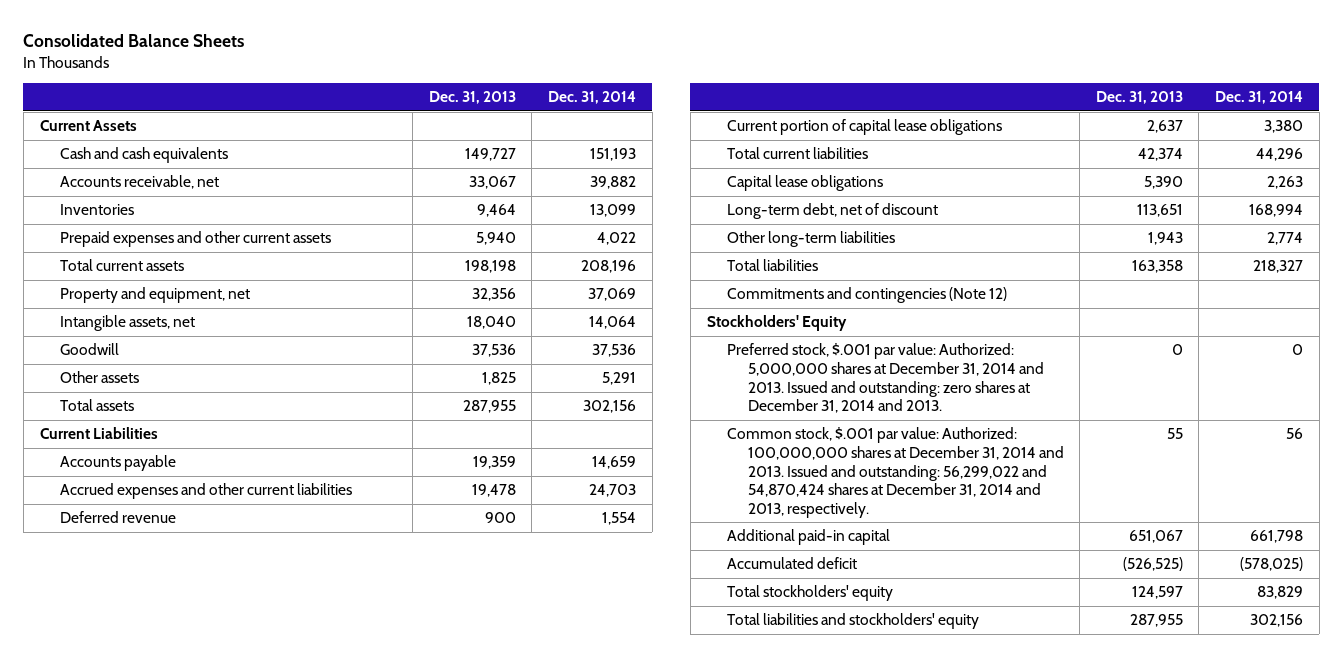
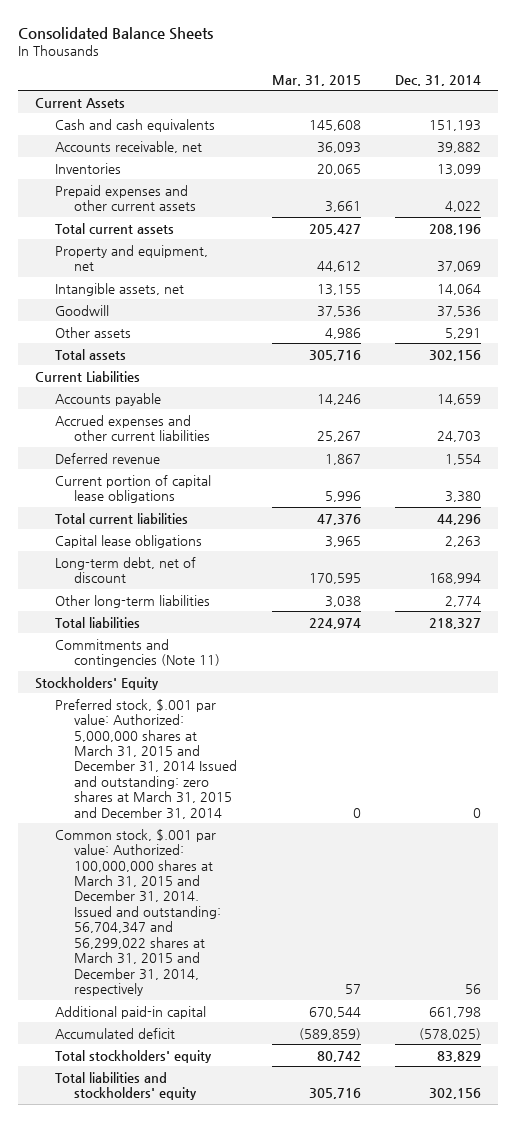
[428,91,516,105] Dec. 31, 2013 -> none
none -> [271,74,361,86] Mar. 31, 2015
[727,287,1008,304] Commitments and contingencies (Note 12) -> [54,638,221,668] Commitments and contingencies (Note 11)
[727,343,1044,414] Preferred stock, $.001 par value: Authorized: 5,000,000 shares at December 31, 2014 and 2013. Issued and outstanding: zero shares at December 31, 2014 and 2013. -> [54,698,238,819] Preferred stock, $.001 par value: Authorized: 5,000,000 shares at March 31, 2015 and December 31, 2014 Issued and outstanding: zero shares at March 31, 2015 and December 31, 2014
[727,427,1064,518] Common stock, $.001 par value: Authorized: 100,000,000 shares at December 31, 2014 and 2013. Issued and outstanding: 56,299,022 and 54,870,424 shares at December 31, 2014 and 2013, respectively. -> [54,828,222,997] Common stock, $.001 par value: Authorized: 100,000,000 shares at March 31, 2015 and December 31, 2014. Issued and outstanding: 56,704,347 and 56,299,022 shares at March 31, 2015 and December 31, 2014, respectively

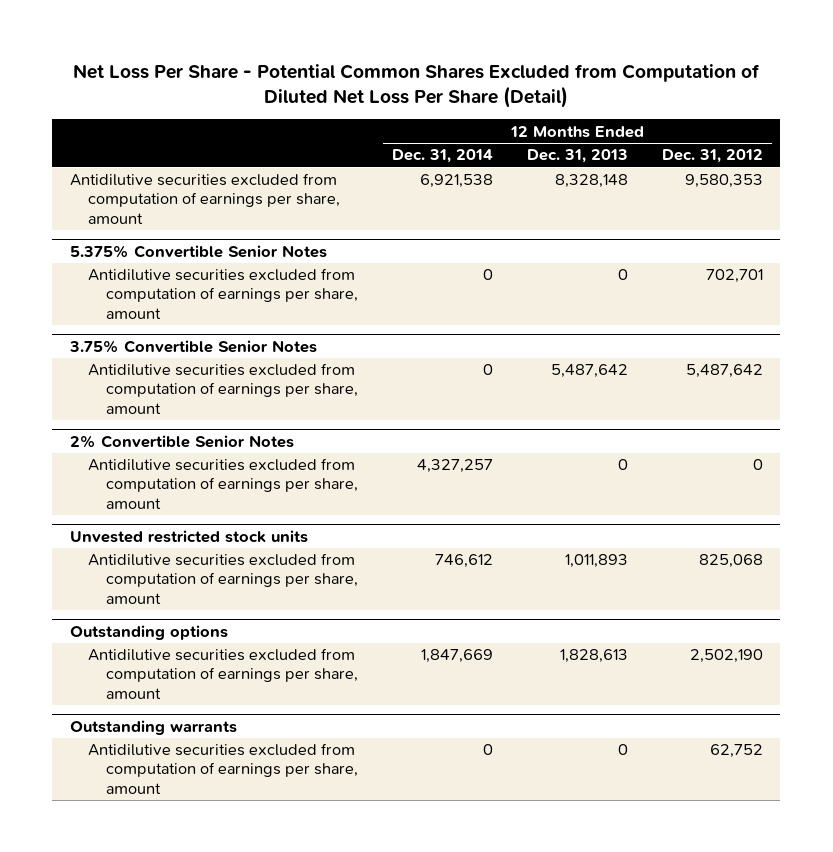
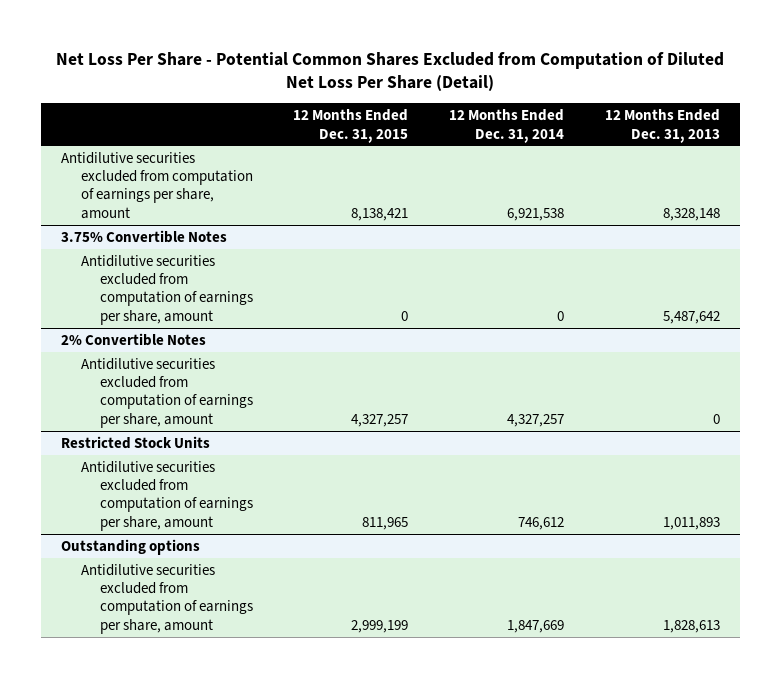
[662,149,764,164] Dec. 31, 2012 -> none
none -> [293,109,409,143] 12 Months Ended Dec. 31, 2015
[69,244,327,258] 5.375% Convertible Senior Notes -> none
[87,268,358,319] Antidilutive securities excluded from computation of earnings per share, amount -> none
[68,339,317,353] 3.75% Convertible Senior Notes -> [61,229,228,243] 3.75% Convertible Notes
[69,434,294,448] 2% Convertible Senior Notes -> [61,332,207,346] 2% Convertible Notes
[69,529,308,543] Unvested restricted stock units -> [61,435,211,449] Restricted Stock Units
[69,719,237,735] Outstanding warrants -> none
[87,743,358,794] Antidilutive securities excluded from computation of earnings per share, amount -> none

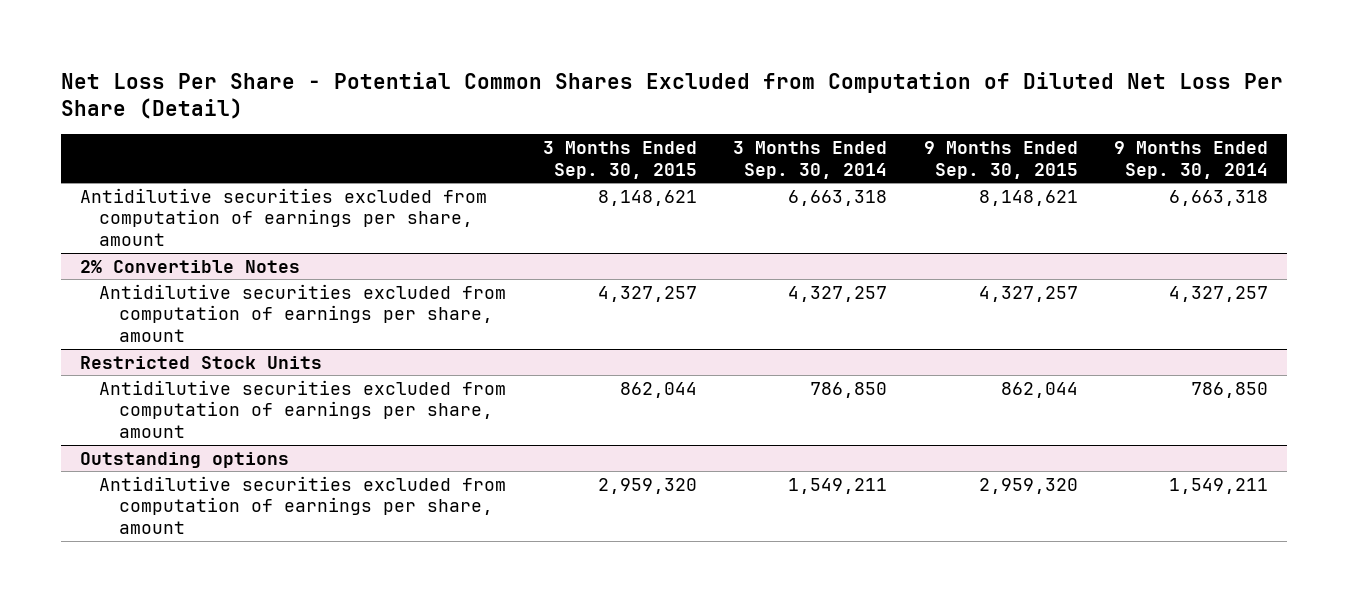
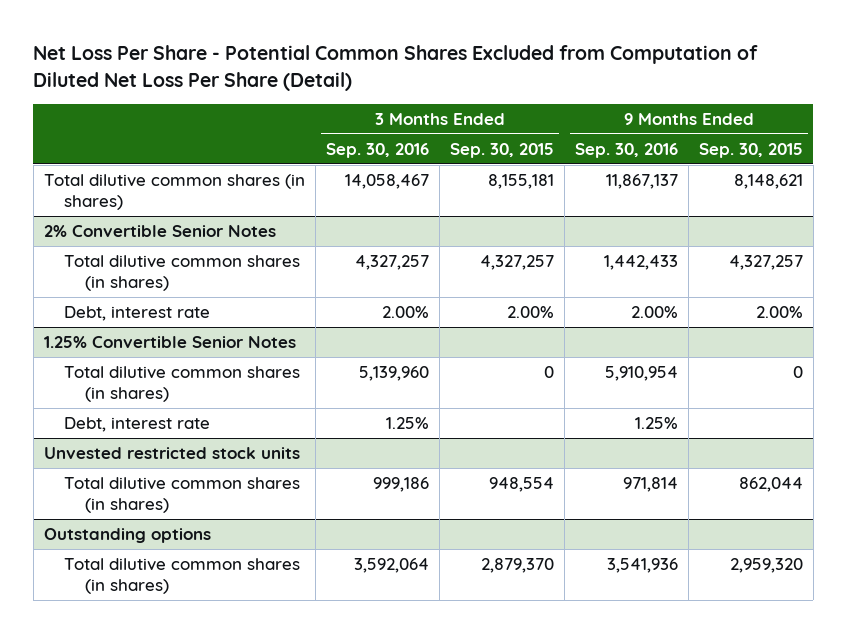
[733,140,888,179] 3 Months Ended Sep. 30, 2014 -> none
[1114,140,1269,179] 9 Months Ended Sep. 30, 2014 -> none
none -> [325,142,429,158] Sep. 30, 2016
none -> [574,142,678,158] Sep. 30, 2016
[79,187,487,247] Antidilutive securities excluded from computation of earnings per share, amount -> none
[99,379,507,439] Antidilutive securities excluded from computation of earnings per share, amount -> none
none -> [43,174,305,211] Total dilutive common shares (in shares)
[79,259,300,273] 2% Convertible Notes -> [43,225,276,238] 2% Convertible Senior Notes
[99,283,507,343] Antidilutive securities excluded from computation of earnings per share, amount -> [64,255,301,292] Total dilutive common shares (in shares)
none -> [64,306,211,322] Debt, interest rate
none -> [43,336,296,349] 1.25% Convertible Senior Notes
none -> [64,366,301,403] Total dilutive common shares (in shares)
none -> [64,417,211,433] Debt, interest rate
[79,355,322,369] Restricted Stock Units -> [43,447,300,460] Unvested restricted stock units
none -> [64,477,301,514] Total dilutive common shares (in shares)
[99,475,507,535] Antidilutive securities excluded from computation of earnings per share, amount -> none
none -> [64,558,301,595] Total dilutive common shares (in shares)

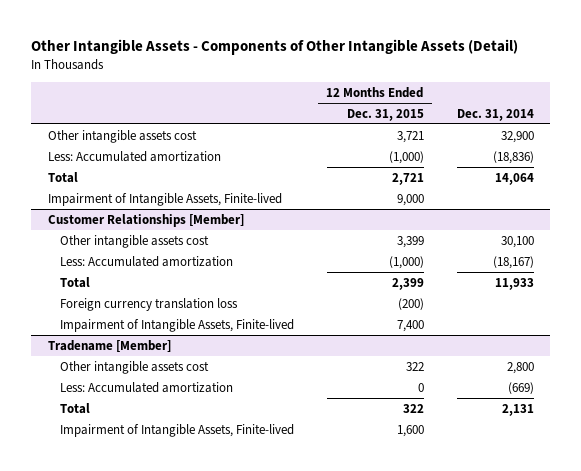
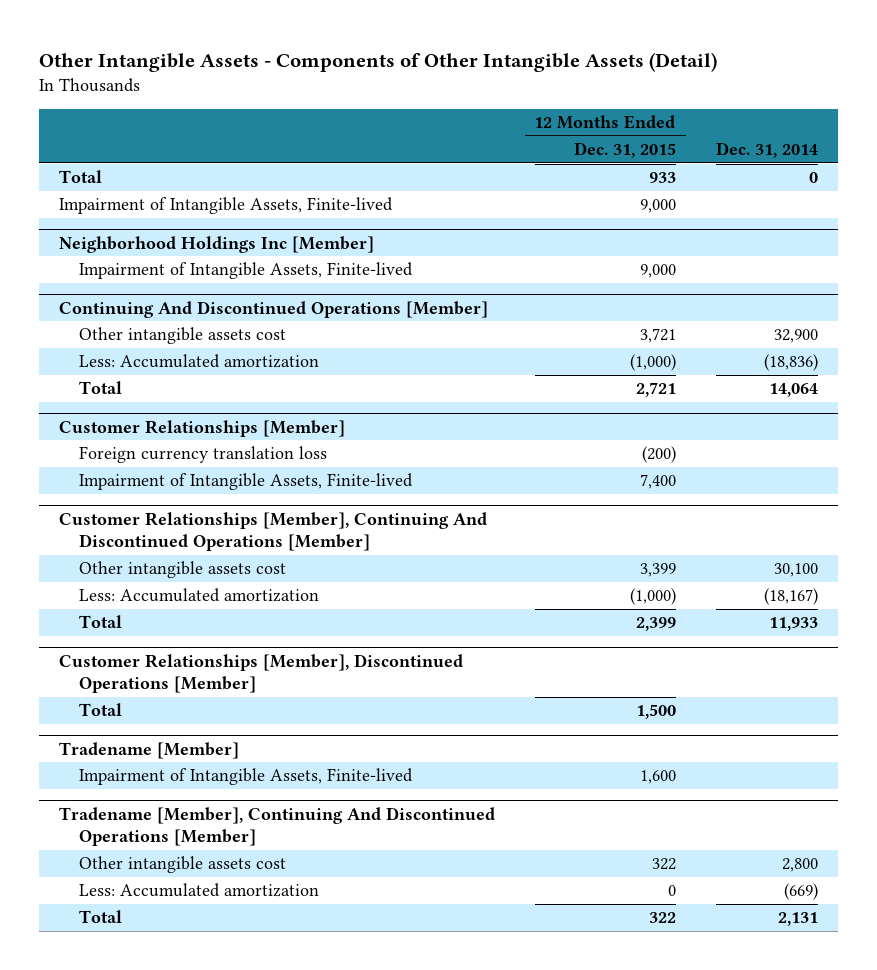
none -> [59,170,103,184] Total
[47,192,282,206] Impairment of Intangible Assets, Finite-lived -> [59,197,394,215] Impairment of Intangible Assets, Finite-lived
none -> [59,235,375,253] Neighborhood Holdings Inc [Member]
none -> [78,262,413,280] Impairment of Intangible Assets, Finite-lived
none -> [59,300,489,318] Continuing And Discontinued Operations [Member]
[59,297,238,311] Foreign currency translation loss -> [78,446,327,464] Foreign currency translation loss
[59,318,294,332] Impairment of Intangible Assets, Finite-lived -> [78,473,413,491] Impairment of Intangible Assets, Finite-lived
none -> [59,511,488,552] Customer Relationships [Member], Continuing And Discontinued Operations [Member]
none -> [59,653,464,694] Customer Relationships [Member], Discontinued Operations [Member]
none -> [78,703,122,717] Total
[59,423,294,437] Impairment of Intangible Assets, Finite-lived -> [78,768,413,786] Impairment of Intangible Assets, Finite-lived
none -> [59,806,496,847] Tradename [Member], Continuing And Discontinued Operations [Member]

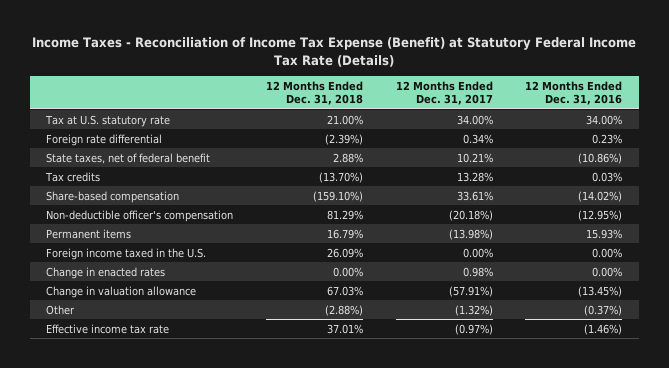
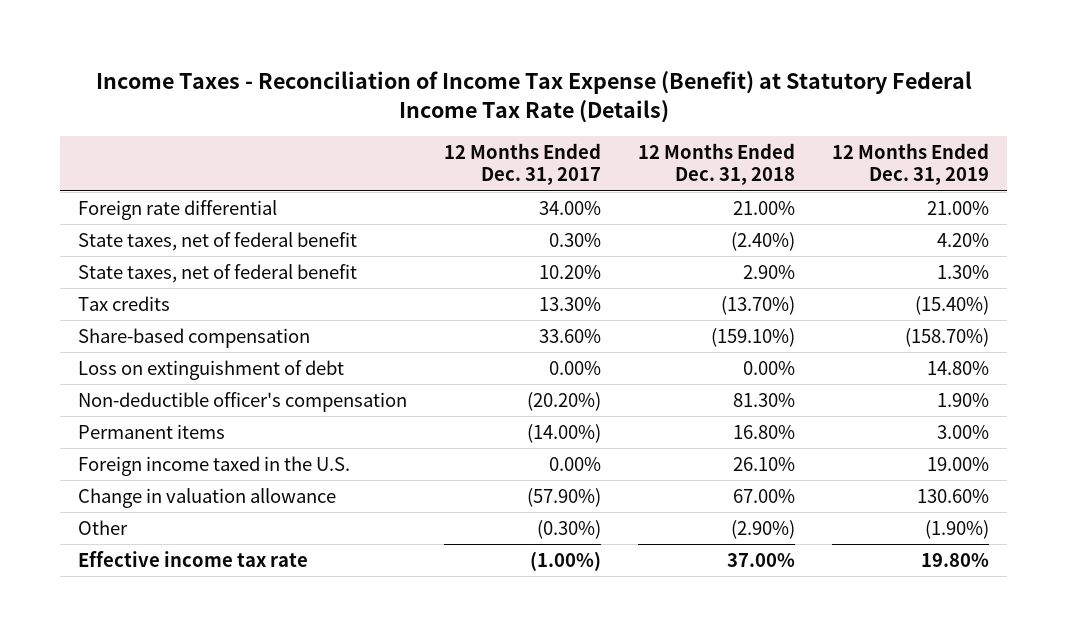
[525,80,623,106] 12 Months Ended Dec. 31, 2016 -> none
none -> [831,143,989,186] 12 Months Ended Dec. 31, 2019
[45,114,171,127] Tax at U.S. statutory rate -> none
[46,266,166,279] Change in enacted rates -> none
[325,133,364,145] (2.39%) -> [732,200,795,215] 21.00%
[462,133,493,144] 0.34% -> [539,200,602,215] 34.00%
[333,152,364,163] 2.88% -> [730,231,795,251] (2.40%)
[456,152,493,163] 10.21% -> [549,232,602,247] 0.30%
none -> [78,263,358,283] State taxes, net of federal benefit
[456,171,493,182] 13.28% -> [539,296,602,311] 13.30%
[456,190,493,201] 33.61% -> [539,328,602,343] 33.60%
none -> [78,359,345,380] Loss on extinguishment of debt
[327,209,364,220] 81.29% -> [732,392,795,407] 81.30%
[448,209,493,221] (20.18%) -> [527,391,602,411] (20.20%)
[327,228,364,239] 16.79% -> [732,424,795,439] 16.80%
[448,228,493,240] (13.98%) -> [527,423,602,443] (14.00%)
[327,247,364,258] 26.09% -> [732,456,795,471] 26.10%
[327,285,364,296] 67.03% -> [732,488,795,503] 67.00%
[448,285,493,297] (57.91%) -> [527,487,602,507] (57.90%)
[325,304,364,316] (2.88%) -> [730,519,795,539] (2.90%)
[454,304,493,316] (1.32%) -> [537,519,602,539] (0.30%)
[327,323,364,334] 37.01% -> [726,552,795,567] 37.00%
[454,323,493,335] (0.97%) -> [530,550,602,571] (1.00%)

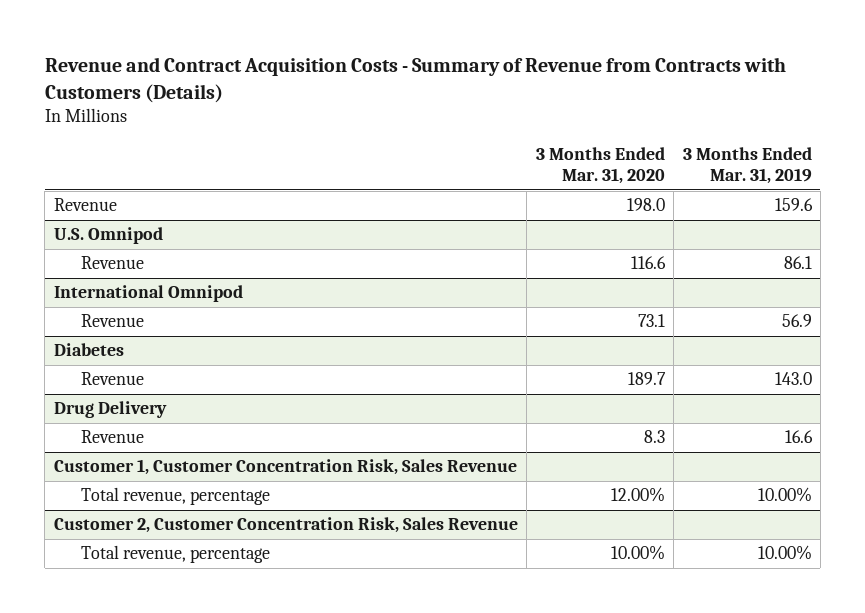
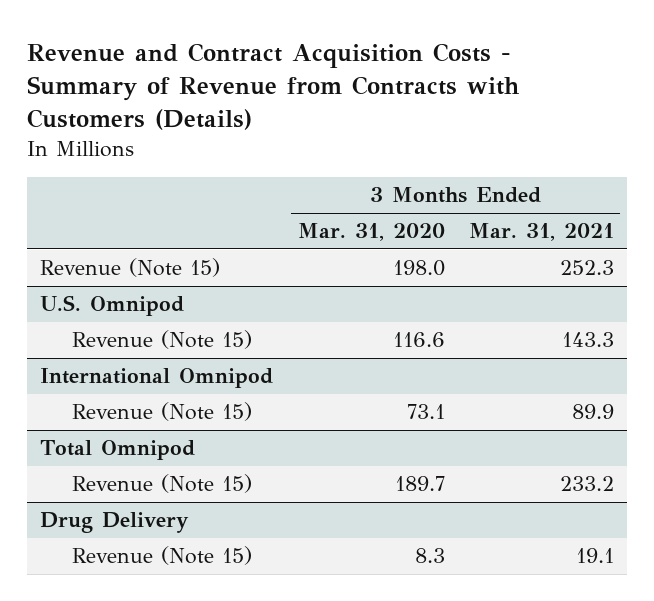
[682,146,812,185] 3 Months Ended Mar. 31, 2019 -> none
none -> [469,223,615,242] Mar. 31, 2021
[53,198,117,212] Revenue -> [39,258,220,278] Revenue (Note 15)
[80,256,144,270] Revenue -> [72,330,253,350] Revenue (Note 15)
[80,314,144,328] Revenue -> [72,402,253,422] Revenue (Note 15)
[53,343,124,357] Diabetes -> [39,440,195,461] Total Omnipod
[80,372,144,386] Revenue -> [72,474,253,494] Revenue (Note 15)
[53,459,517,476] Customer 1, Customer Concentration Risk, Sales Revenue -> none
[80,487,270,506] Total revenue, percentage -> none
[53,517,518,534] Customer 2, Customer Concentration Risk, Sales Revenue -> none
[80,545,270,564] Total revenue, percentage -> none
[80,430,144,444] Revenue -> [72,546,253,566] Revenue (Note 15)

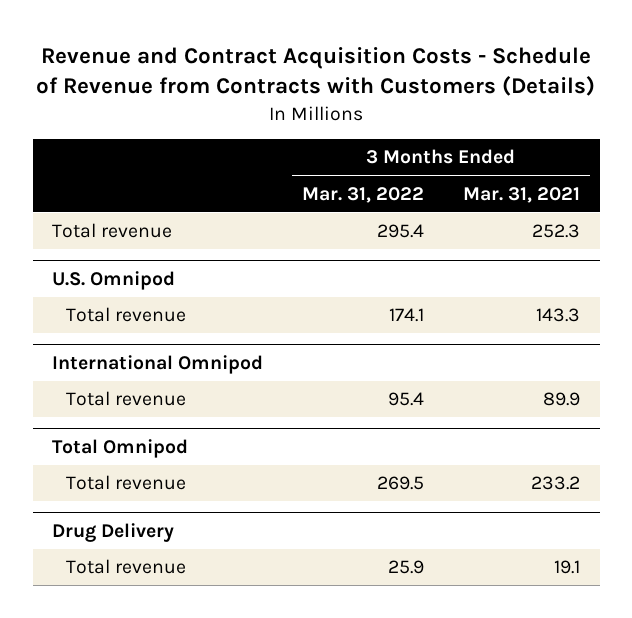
[27,42,520,130] Revenue and Contract Acquisition Costs - Summary of Revenue from Contracts with Customers (Details) -> [36,47,596,97] Revenue and Contract Acquisition Costs - Schedule of Revenue from Contracts with Customers (Details)
[297,223,445,242] Mar. 31, 2020 -> none
none -> [302,186,425,203] Mar. 31, 2022
[39,258,220,278] Revenue (Note 15) -> [52,223,173,239] Total revenue
[72,330,253,350] Revenue (Note 15) -> [65,307,186,323] Total revenue
[72,402,253,422] Revenue (Note 15) -> [65,391,186,407] Total revenue
[72,474,253,494] Revenue (Note 15) -> [65,475,186,491] Total revenue
[72,546,253,566] Revenue (Note 15) -> [65,559,186,575] Total revenue

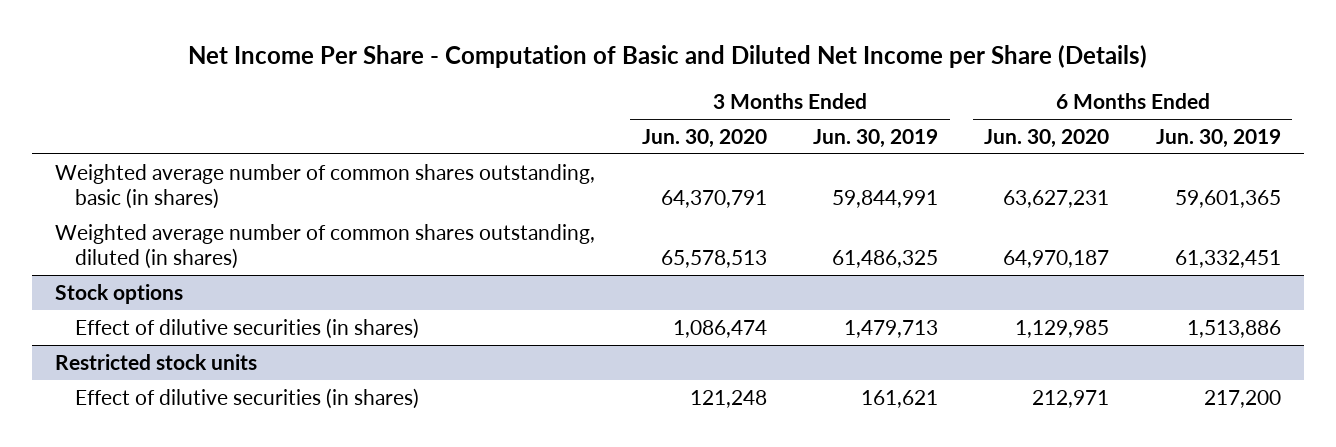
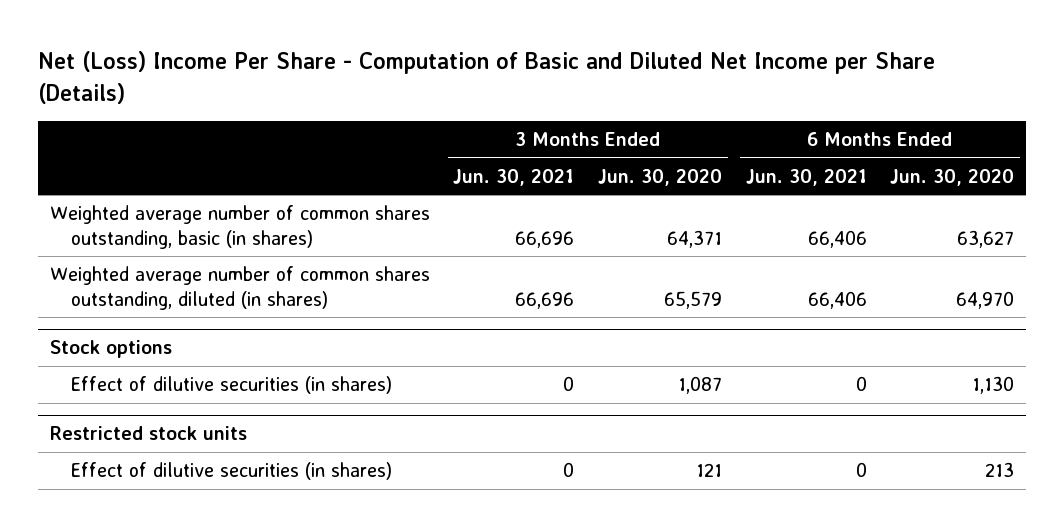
[188,44,1148,68] Net Income Per Share - Computation of Basic and Diluted Net Income per Share (Details) -> [37,51,935,104] Net (Loss) Income Per Share - Computation of Basic and Diluted Net Income per Share (Details)
[813,128,939,148] Jun. 30, 2019 -> none
[1155,128,1281,148] Jun. 30, 2019 -> none
none -> [453,168,575,186] Jun. 30, 2021
none -> [745,168,867,186] Jun. 30, 2021
[660,190,767,209] 64,370,791 -> [667,229,723,248] 64,371
[1003,190,1110,209] 63,627,231 -> [957,229,1015,248] 63,627
[660,250,767,269] 65,578,513 -> [664,290,723,309] 65,579
[1003,250,1110,269] 64,970,187 -> [956,290,1015,309] 64,970
[672,319,767,338] 1,086,474 -> [678,376,723,395] 1,087
[1015,319,1110,338] 1,129,985 -> [972,376,1015,395] 1,130
[689,389,767,408] 121,248 -> [696,463,723,478] 121
[1032,389,1110,408] 212,971 -> [985,462,1015,478] 213

